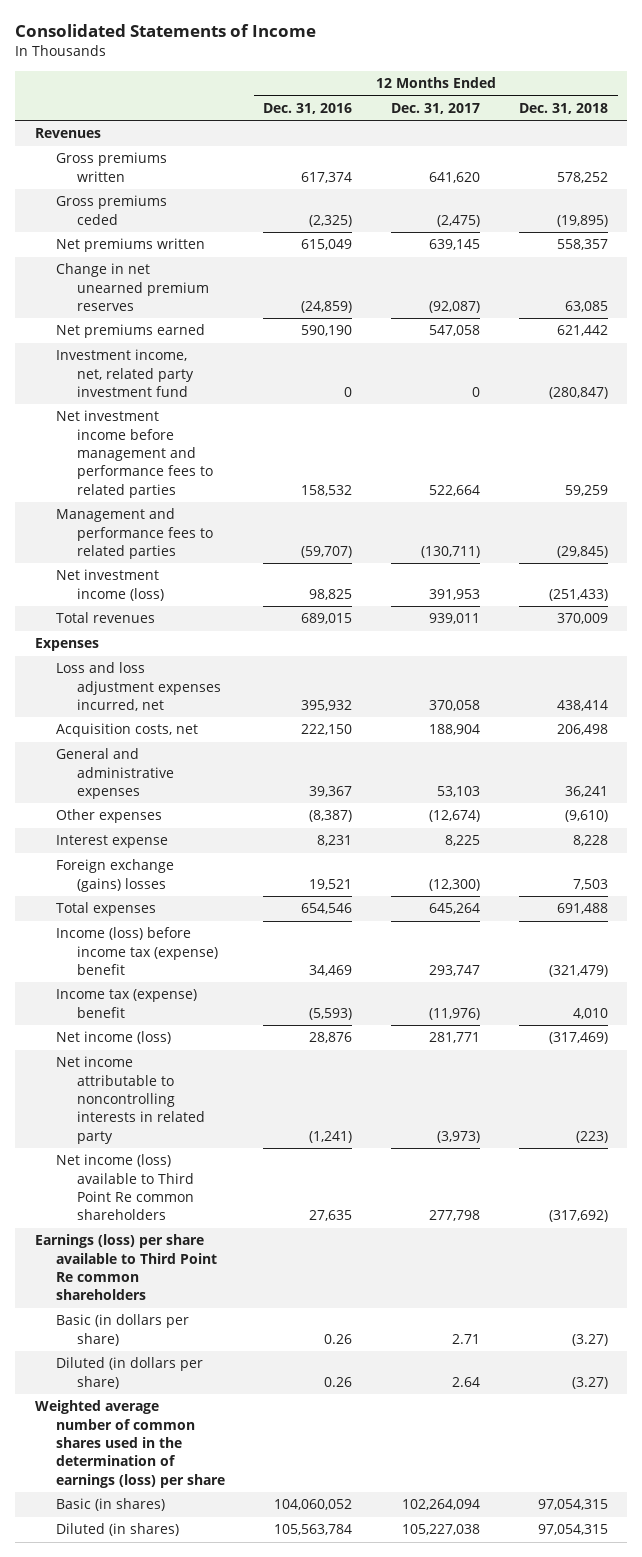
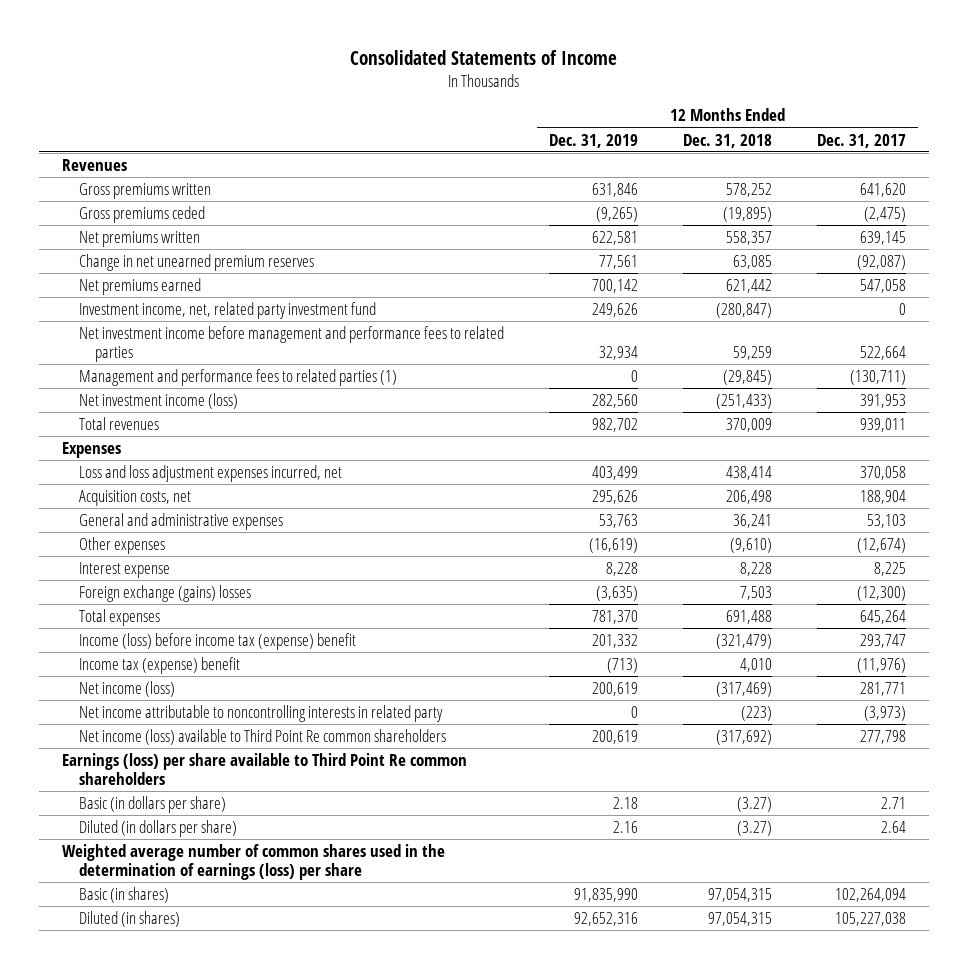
[263,102,353,114] Dec. 31, 2016 -> none
none -> [548,133,638,148] Dec. 31, 2019
[55,508,213,560] Management and performance fees to related parties -> [78,369,397,387] Management and performance fees to related parties (1)

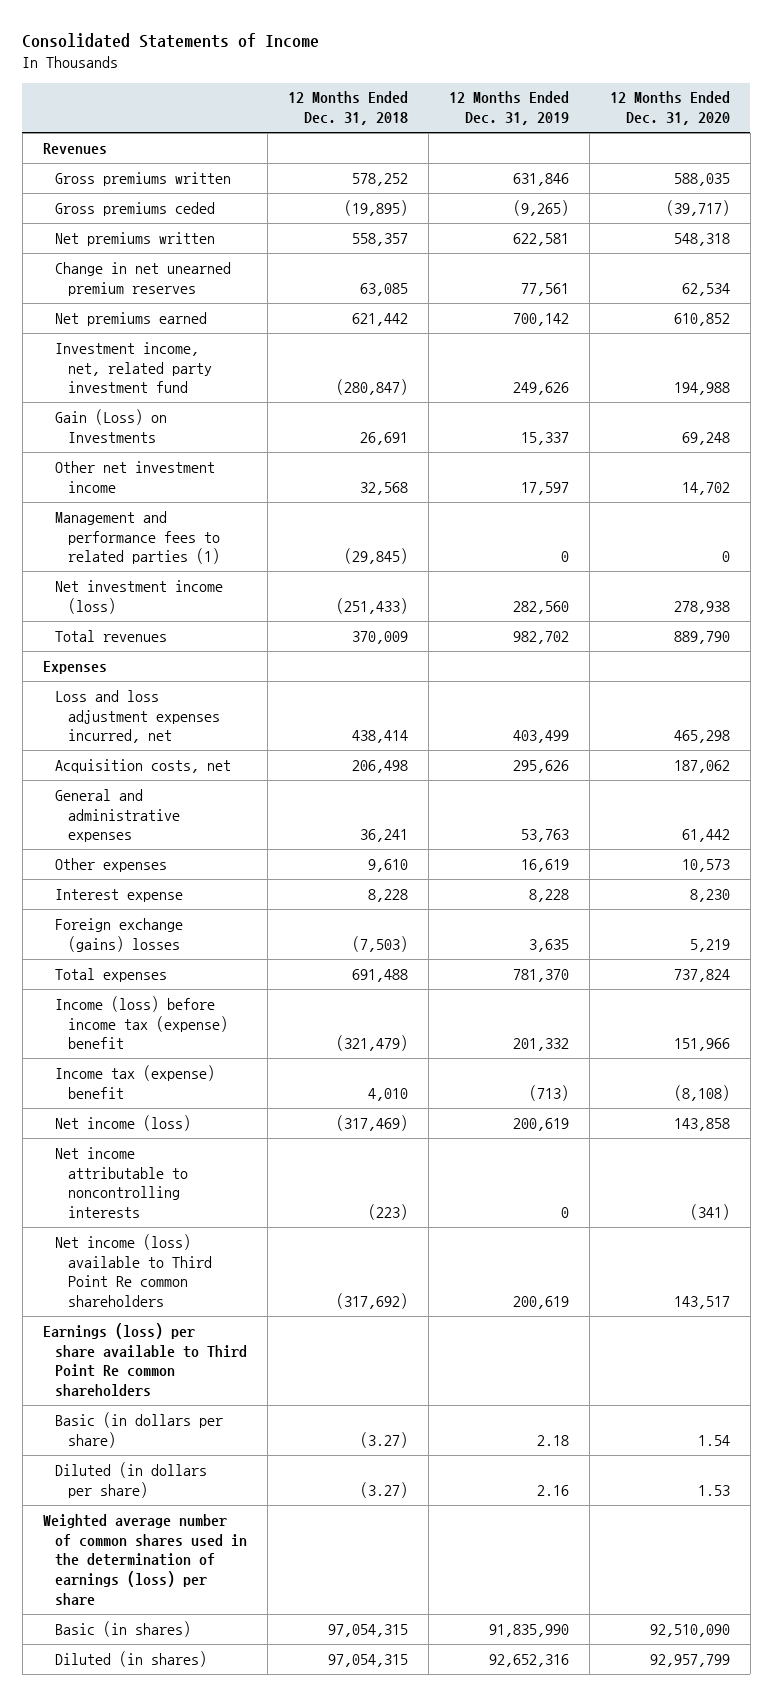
[817,133,907,148] Dec. 31, 2017 -> none
none -> [609,91,730,126] 12 Months Ended Dec. 31, 2020
[78,326,504,362] Net investment income before management and performance fees to related parties -> none
none -> [55,408,168,443] Gain (Loss) on Investments
none -> [55,460,216,493] Other net investment income
[588,538,638,554] (16,619) -> [521,858,570,872] 16,619
[730,538,773,554] (9,610) -> [368,858,409,872] 9,610
[595,586,638,602] (3,635) -> [529,938,570,952] 3,635
[740,586,773,601] 7,503 -> [352,935,409,952] (7,503)
[78,705,443,723] Net income attributable to noncontrolling interests in related party -> [55,1146,189,1218] Net income attributable to noncontrolling interests

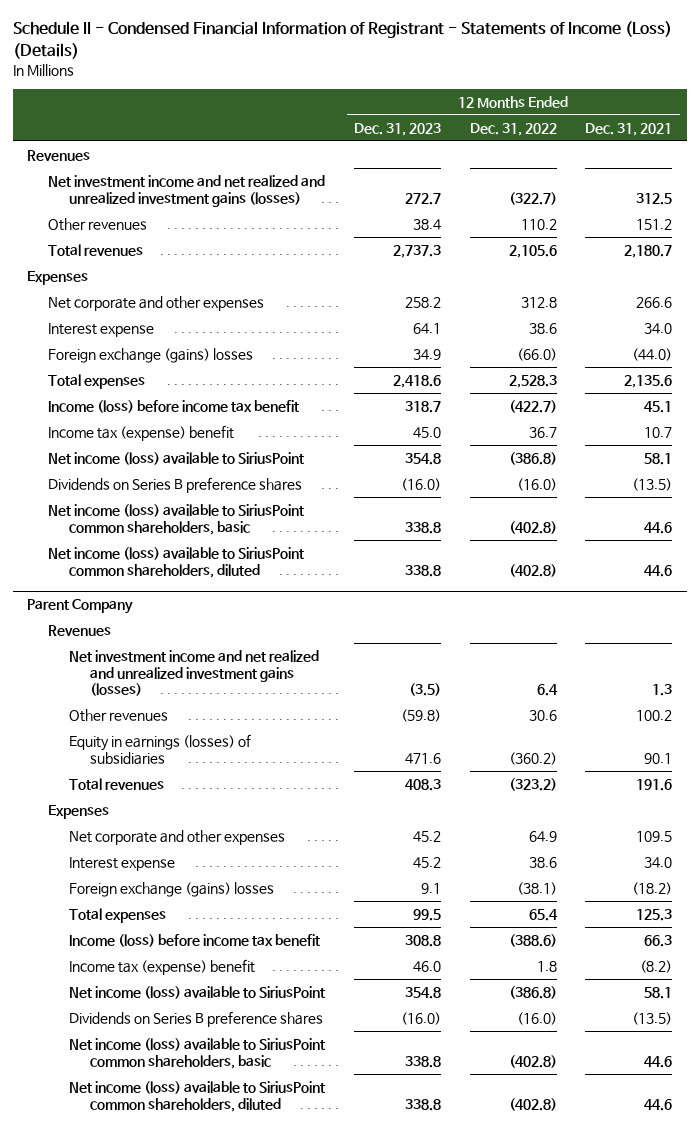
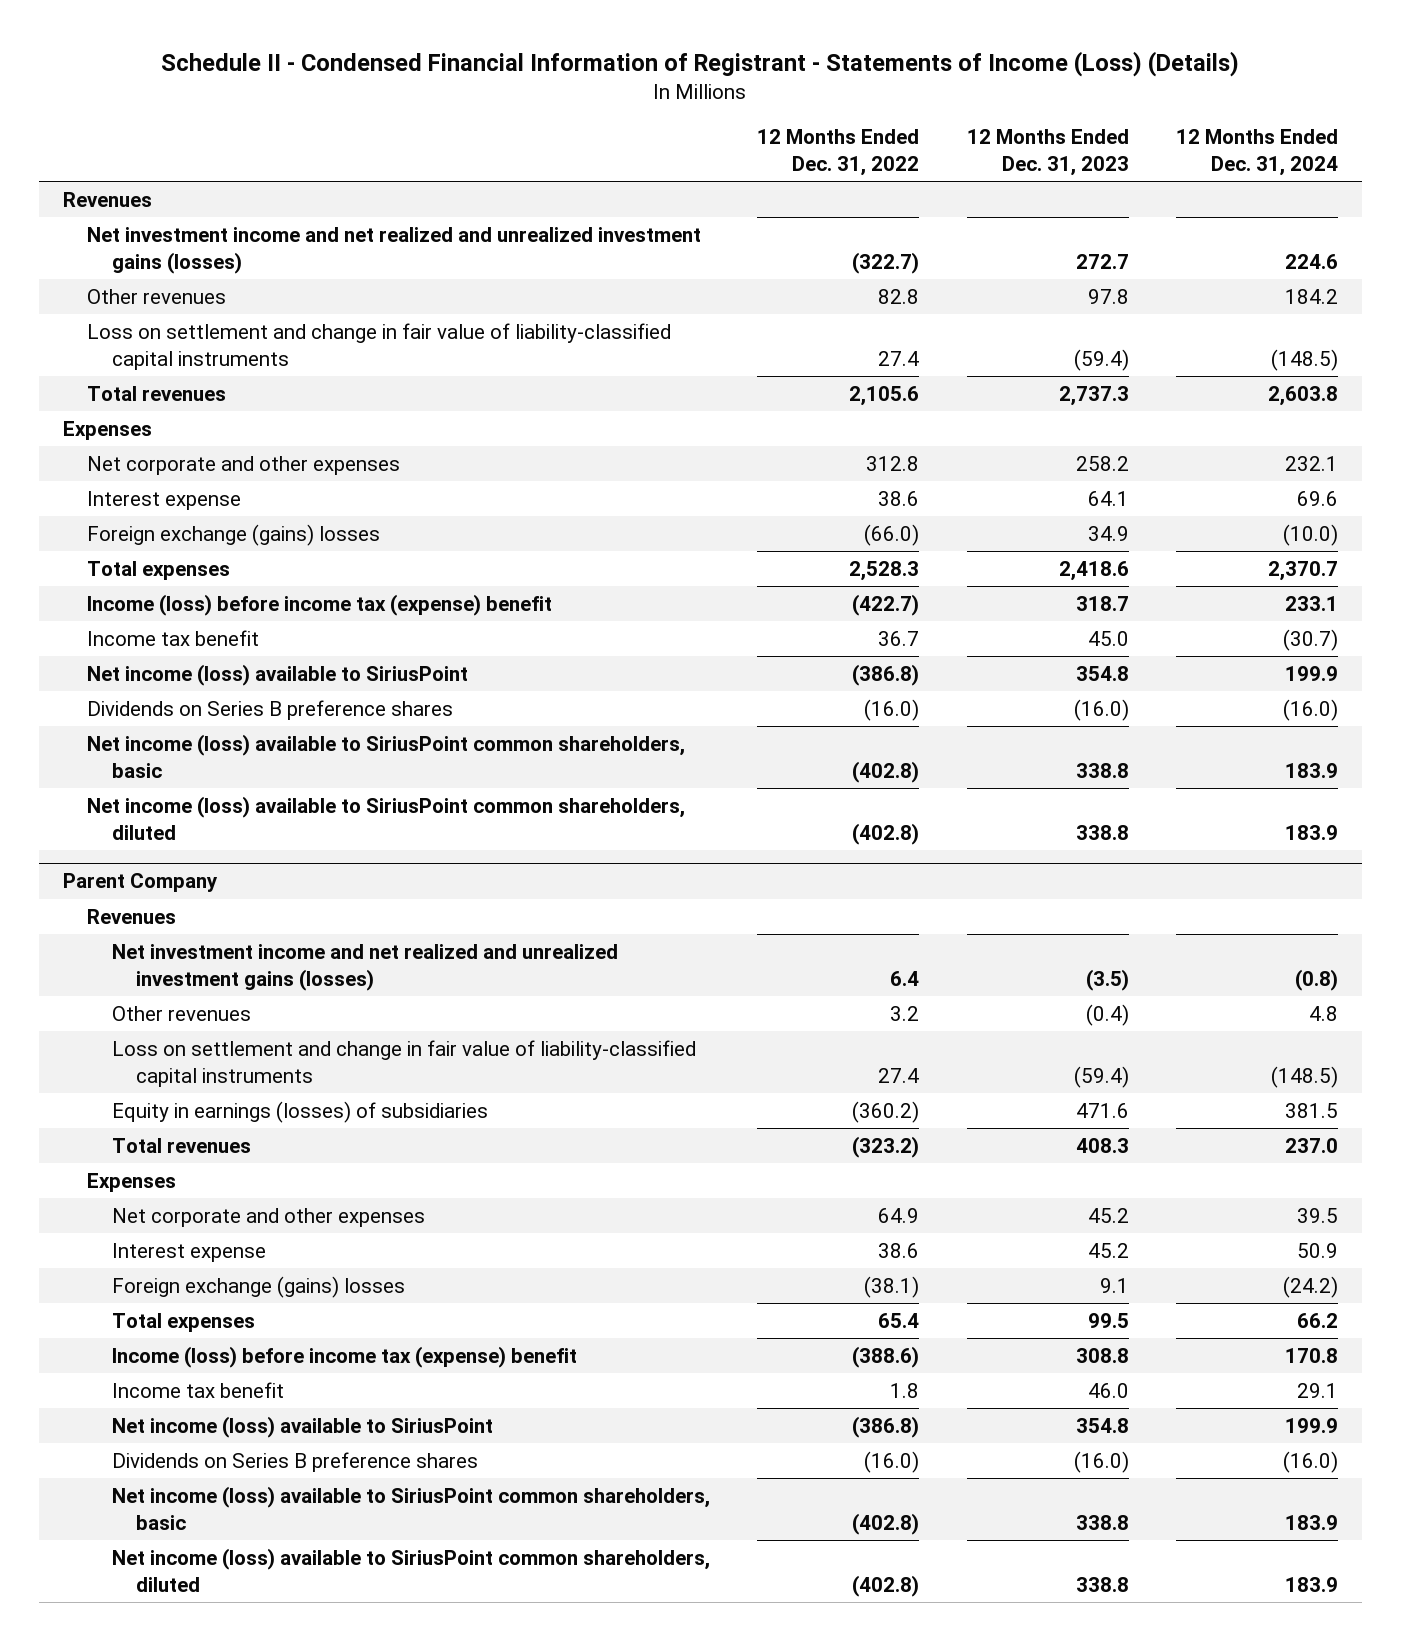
[585,122,673,136] Dec. 31, 2021 -> none
none -> [1176,129,1339,177] 12 Months Ended Dec. 31, 2024
[412,219,441,231] 38.4 -> [1087,289,1129,305] 97.8
[520,219,557,231] 110.2 -> [878,289,920,305] 82.8
none -> [87,323,672,370] Loss on settlement and change in fair value of liability-classified capital instruments
[48,400,300,414] Income (loss) before income tax benefit -> [87,594,553,617] Income (loss) before income tax (expense) benefit
[48,425,235,442] Income tax (expense) benefit -> [87,630,260,647] Income tax benefit
[400,709,441,723] (59.8) -> [1085,1004,1129,1027] (0.4)
[528,710,557,722] 30.6 -> [890,1006,920,1022] 3.2
none -> [111,1040,696,1087] Loss on settlement and change in fair value of liability-classified capital instruments
[68,934,320,948] Income (loss) before income tax benefit -> [111,1346,577,1369] Income (loss) before income tax (expense) benefit
[68,959,255,976] Income tax (expense) benefit -> [111,1382,284,1399] Income tax benefit

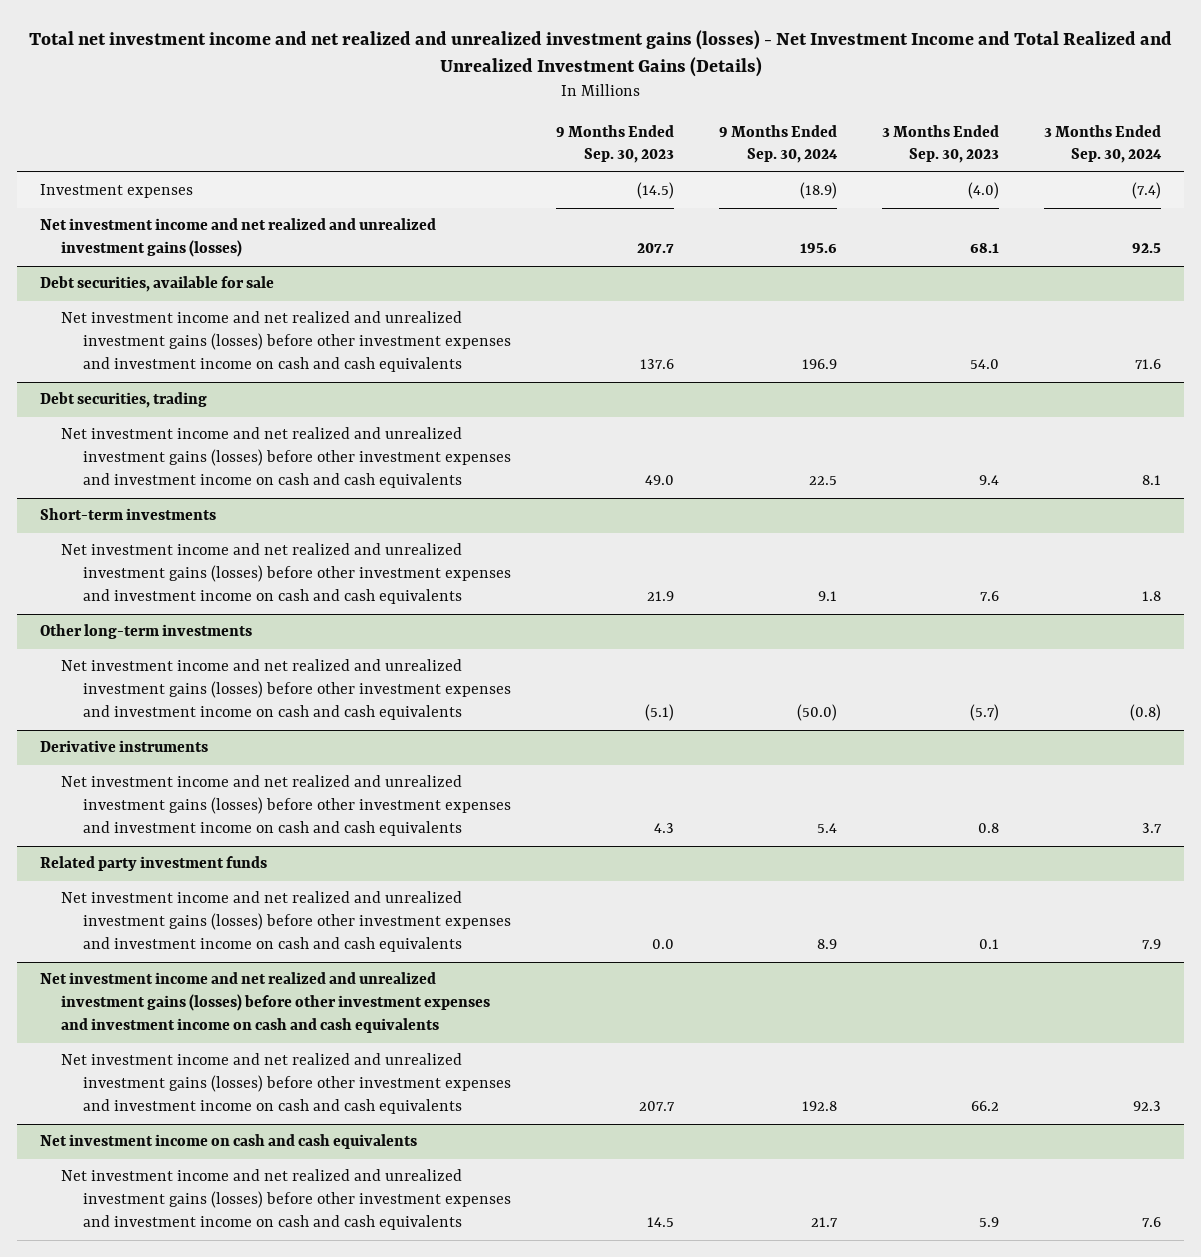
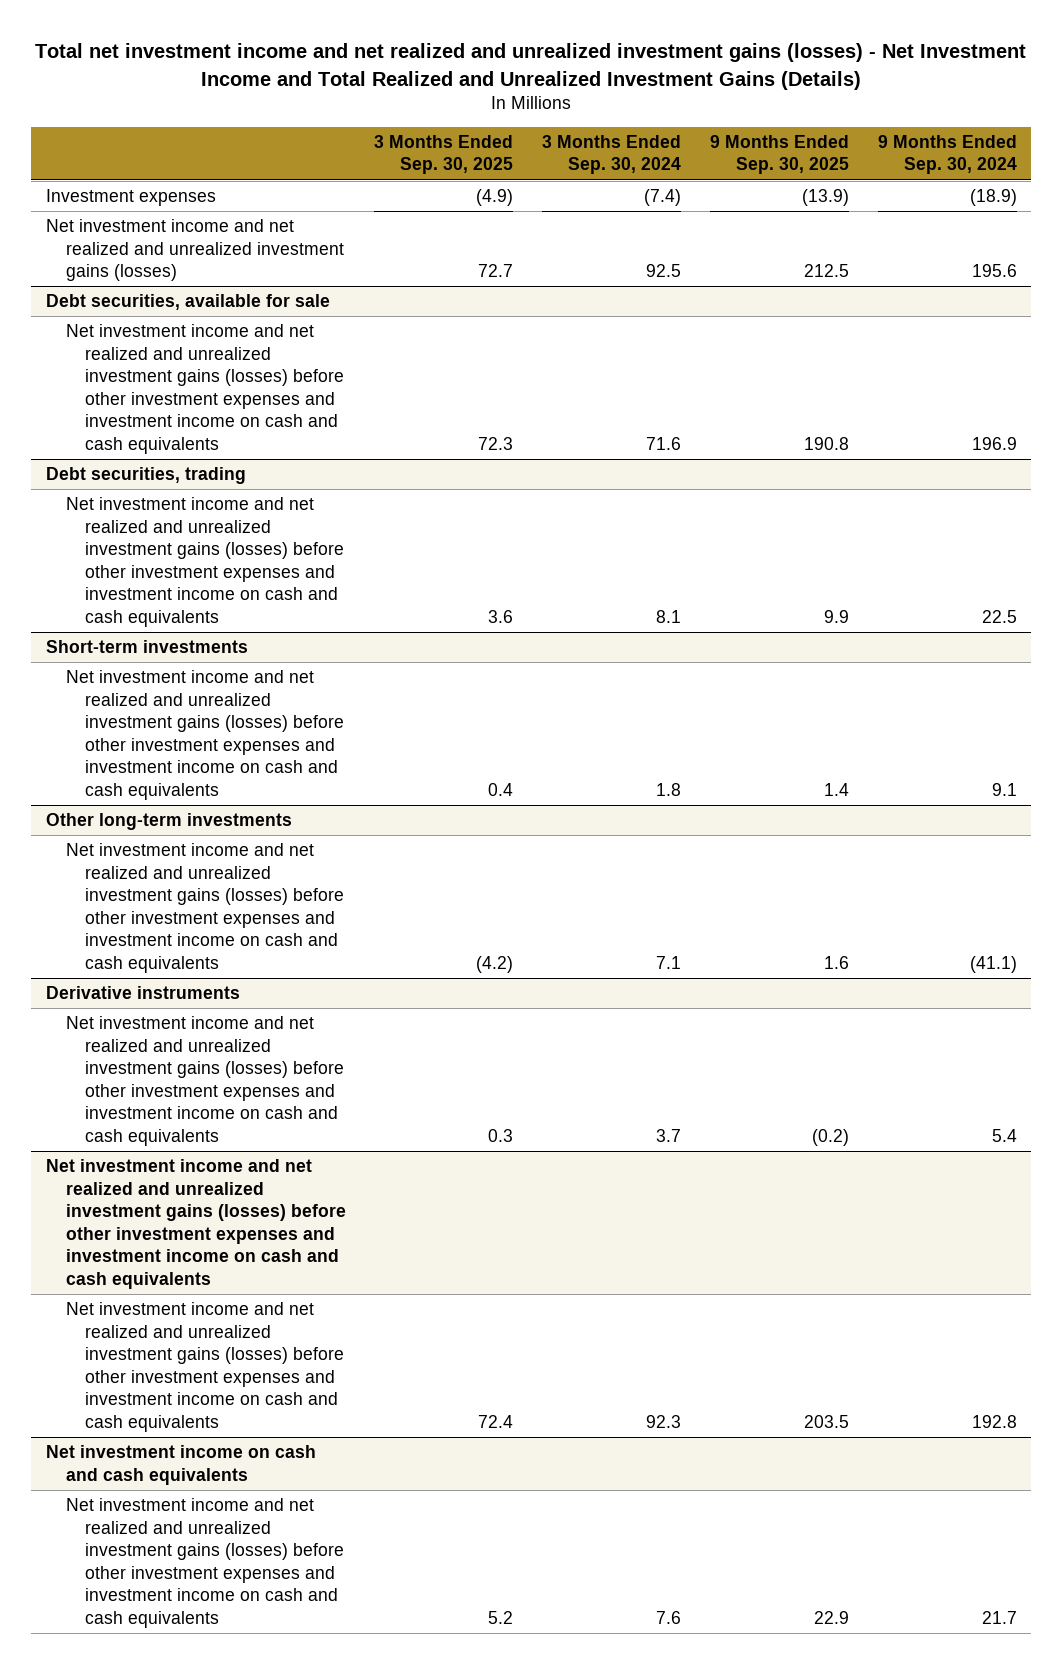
[555,124,674,164] 9 Months Ended Sep. 30, 2023 -> none
[882,124,1000,164] 3 Months Ended Sep. 30, 2023 -> none
none -> [374,135,514,175] 3 Months Ended Sep. 30, 2025
none -> [709,135,849,175] 9 Months Ended Sep. 30, 2025
[797,704,838,722] (50.0) -> [969,955,1017,973] (41.1)
[1130,704,1162,722] (0.8) -> [656,955,682,969] 7.1
[39,856,267,872] Related party investment funds -> none
[61,891,511,953] Net investment income and net realized and unrealized investment gains (losses) before other investment expenses and investment income on cash and cash equivalents -> none

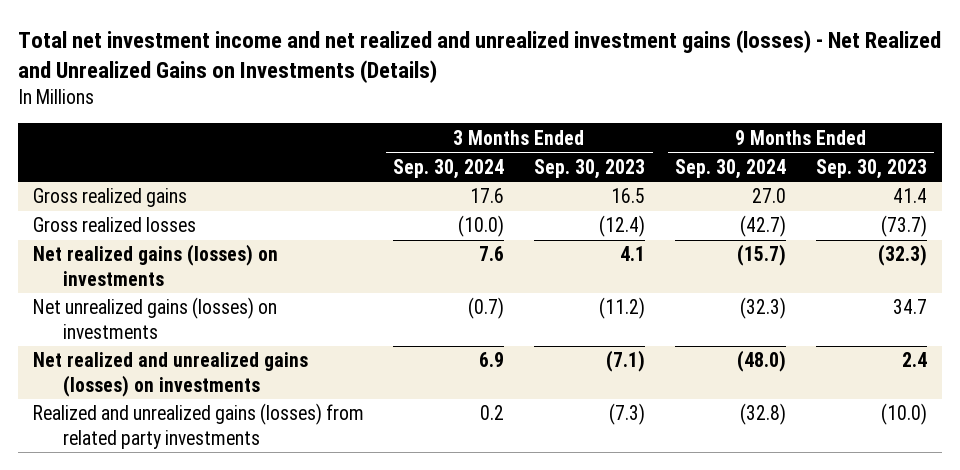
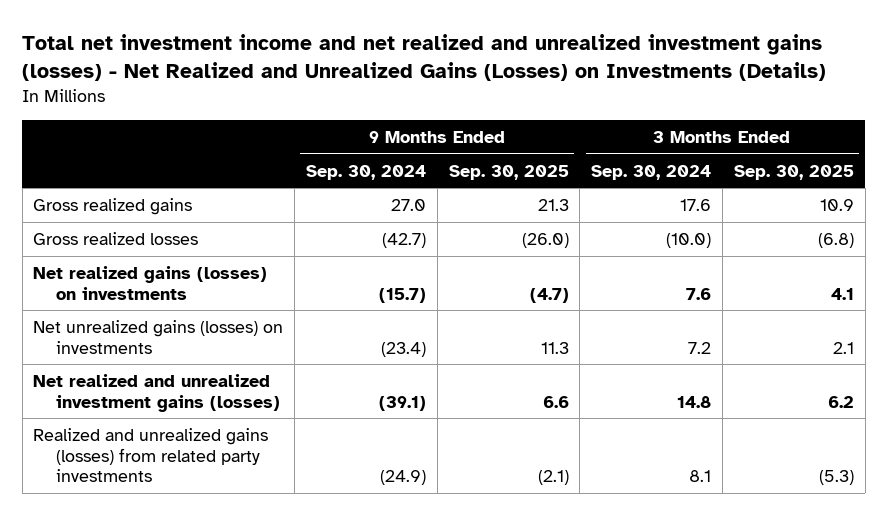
[17,29,941,83] Total net investment income and net realized and unrealized investment gains (losses) - Net Realized and Unrealized Gains on Investments (Details) -> [22,33,827,81] Total net investment income and net realized and unrealized investment gains (losses) - Net Realized and Unrealized Gains (Losses) on Investments (Details)
[534,158,646,179] Sep. 30, 2023 -> none
[815,158,927,179] Sep. 30, 2023 -> none
none -> [448,164,569,180] Sep. 30, 2025
none -> [733,164,854,180] Sep. 30, 2025
[468,297,505,320] (0.7) -> [688,341,712,354] 7.2
[740,297,787,320] (32.3) -> [380,341,426,357] (23.4)
[32,352,308,397] Net realized and unrealized gains (losses) on investments -> [33,373,281,412] Net realized and unrealized investment gains (losses)
[479,352,505,368] 6.9 -> [677,395,712,408] 14.8
[737,350,787,373] (48.0) -> [378,395,426,411] (39.1)
[480,405,505,421] 0.2 -> [689,470,712,483] 8.1
[740,403,787,426] (32.8) -> [379,470,426,486] (24.9)

